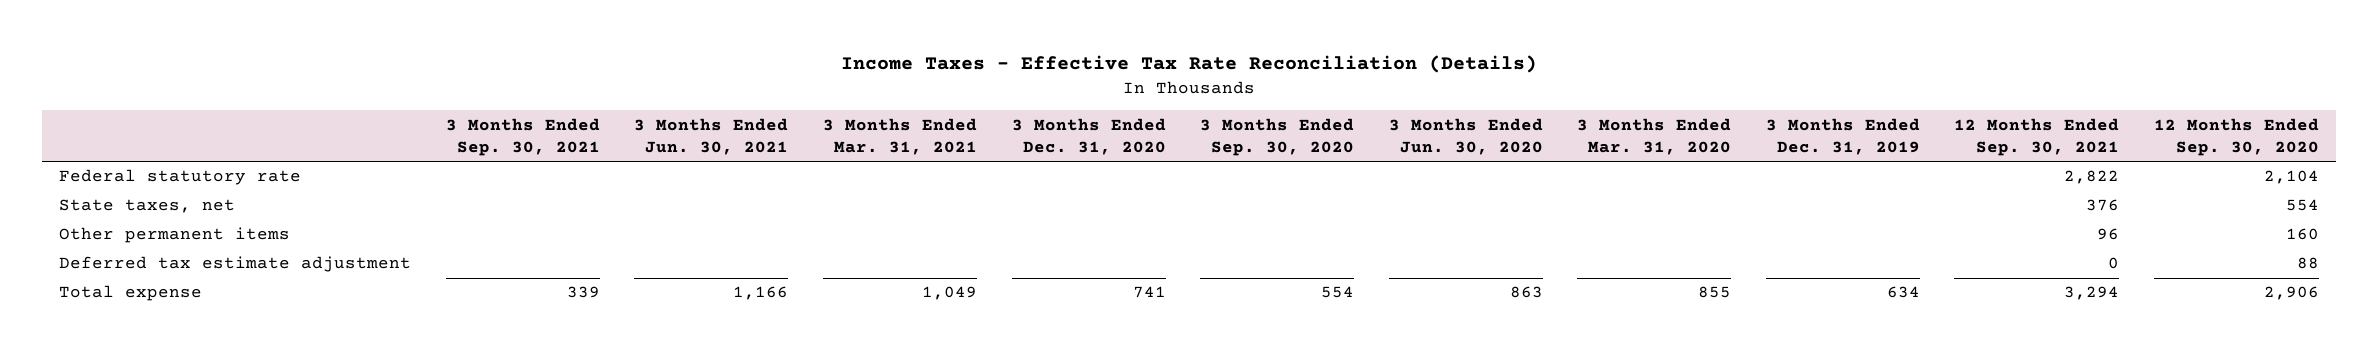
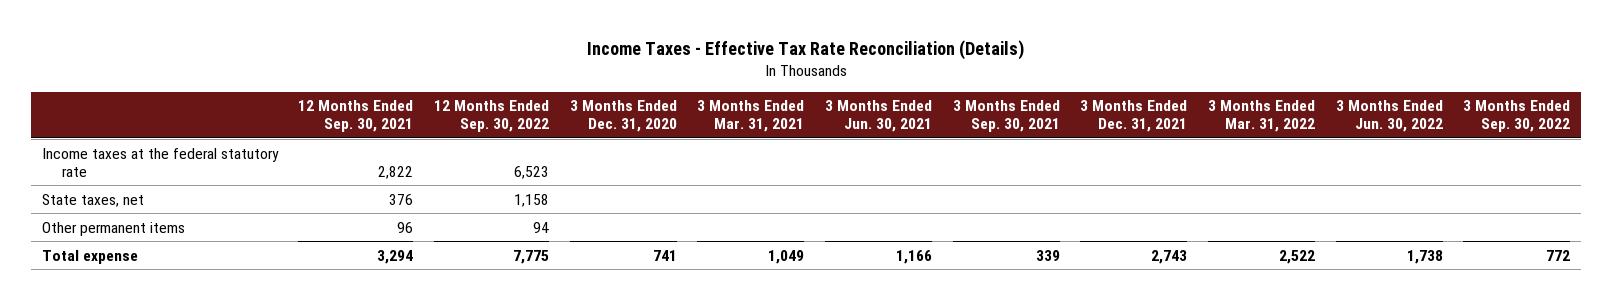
[1200,117,1355,157] 3 Months Ended Sep. 30, 2020 -> none
[1388,117,1543,156] 3 Months Ended Jun. 30, 2020 -> none
[1577,117,1732,156] 3 Months Ended Mar. 31, 2020 -> none
[1765,117,1920,156] 3 Months Ended Dec. 31, 2019 -> none
[2153,117,2319,157] 12 Months Ended Sep. 30, 2020 -> none
none -> [434,100,550,133] 12 Months Ended Sep. 30, 2022
none -> [1080,100,1188,133] 3 Months Ended Dec. 31, 2021
none -> [1208,100,1316,133] 3 Months Ended Mar. 31, 2022
none -> [1335,100,1443,133] 3 Months Ended Jun. 30, 2022
none -> [1463,100,1571,133] 3 Months Ended Sep. 30, 2022
[59,169,302,186] Federal statutory rate -> [41,147,279,177] Income taxes at the federal statutory rate
[59,256,412,273] Deferred tax estimate adjustment -> none

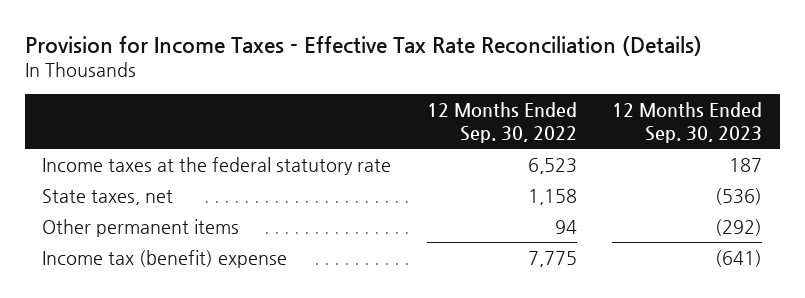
[587,40,1025,61] Income Taxes - Effective Tax Rate Reconciliation (Details) -> [24,36,702,57] Provision for Income Taxes - Effective Tax Rate Reconciliation (Details)
[298,100,414,133] 12 Months Ended Sep. 30, 2021 -> none
[569,100,677,133] 3 Months Ended Dec. 31, 2020 -> none
[697,100,805,133] 3 Months Ended Mar. 31, 2021 -> none
[825,100,933,133] 3 Months Ended Jun. 30, 2021 -> none
[952,100,1060,133] 3 Months Ended Sep. 30, 2021 -> none
[1080,100,1188,133] 3 Months Ended Dec. 31, 2021 -> none
[1208,100,1316,133] 3 Months Ended Mar. 31, 2022 -> none
[1335,100,1443,133] 3 Months Ended Jun. 30, 2022 -> none
[1463,100,1571,133] 3 Months Ended Sep. 30, 2022 -> none
none -> [612,101,763,143] 12 Months Ended Sep. 30, 2023
[41,249,138,264] Total expense -> [42,249,288,268] Income tax (benefit) expense

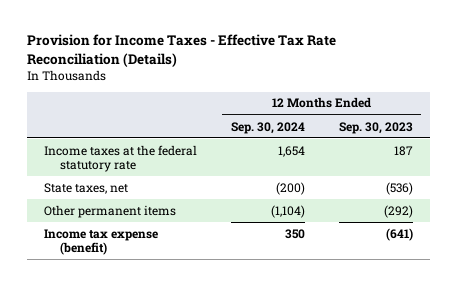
[426,101,577,143] 12 Months Ended Sep. 30, 2022 -> none
none -> [230,121,305,134] Sep. 30, 2024
[42,249,288,268] Income tax (benefit) expense -> [43,228,158,255] Income tax expense (benefit)

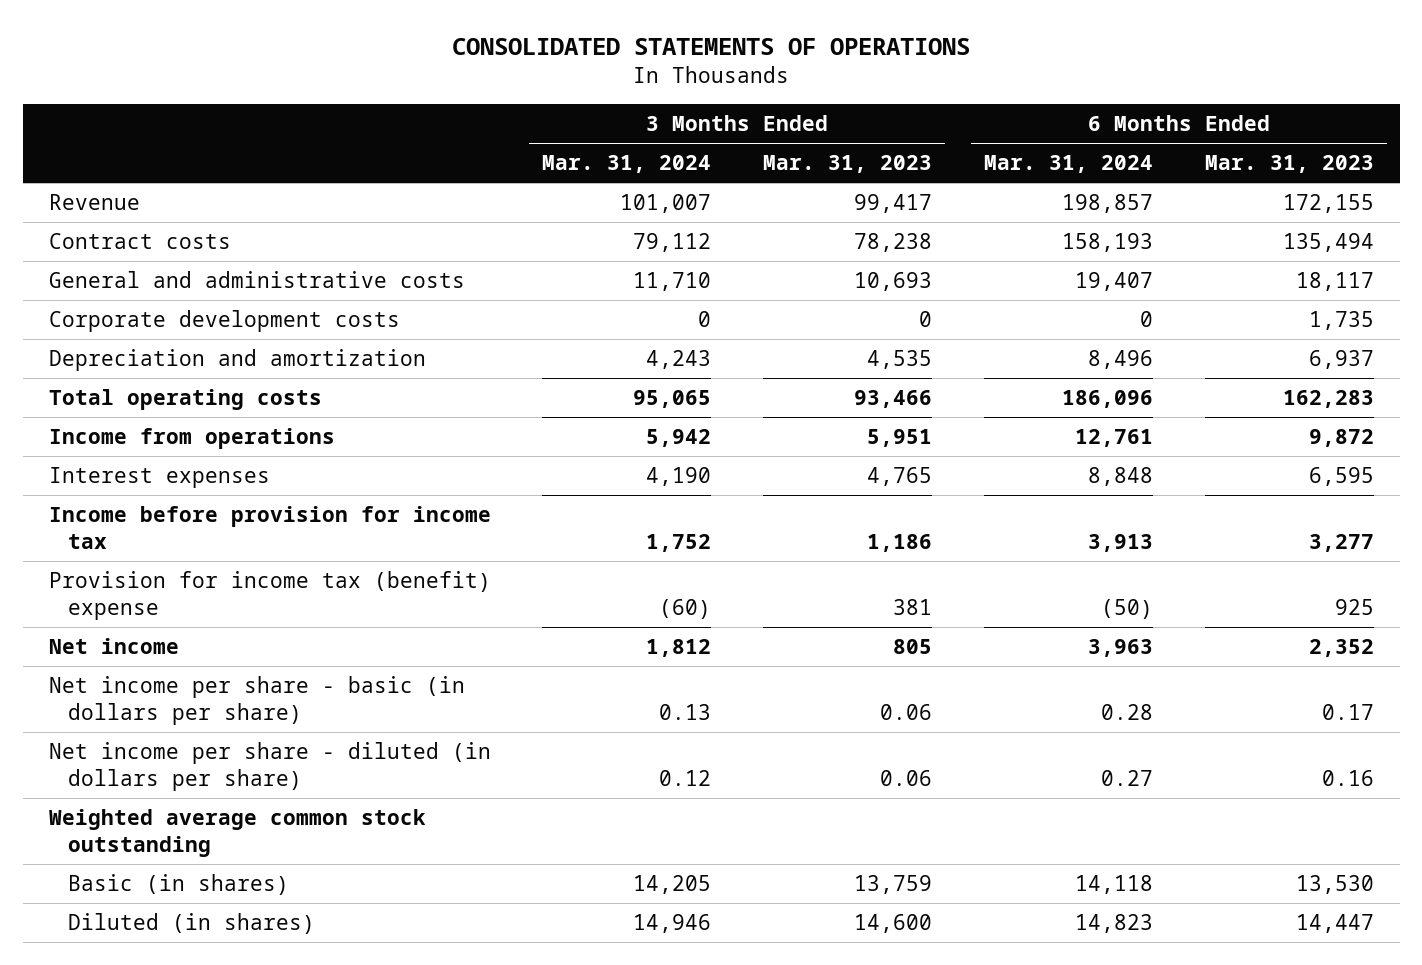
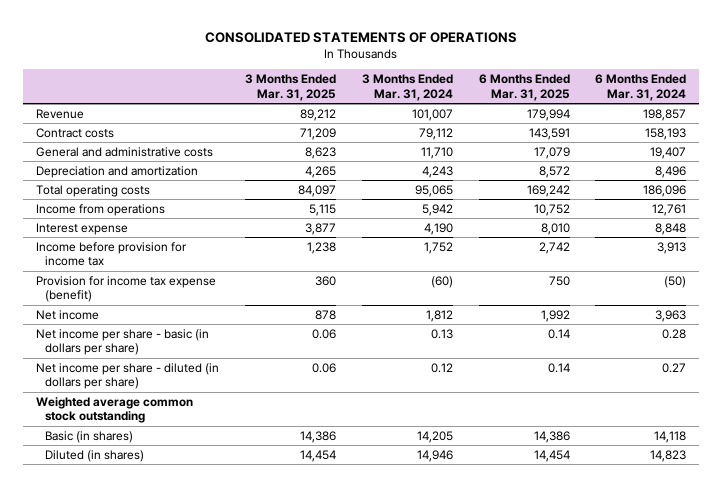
[763,155,933,174] Mar. 31, 2023 -> none
[1204,155,1374,174] Mar. 31, 2023 -> none
none -> [245,74,337,101] 3 Months Ended Mar. 31, 2025
none -> [478,74,570,101] 6 Months Ended Mar. 31, 2025
[48,310,400,333] Corporate development costs -> none
[48,467,270,489] Interest expenses -> [36,222,129,235] Interest expense
[48,571,491,621] Provision for income tax (benefit) expense -> [36,275,217,303] Provision for income tax expense (benefit)

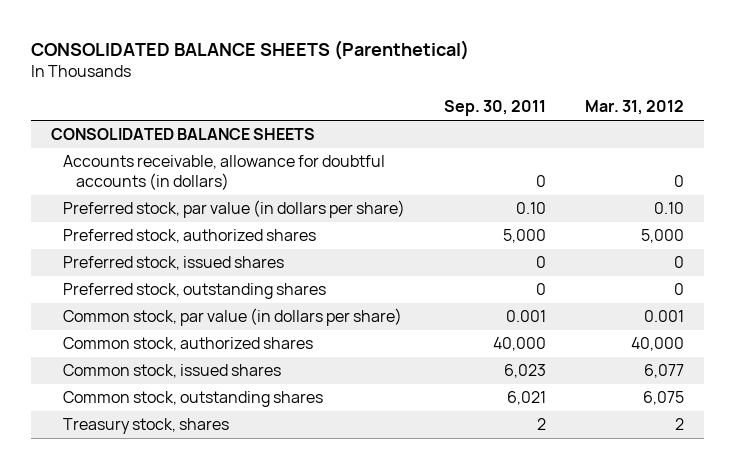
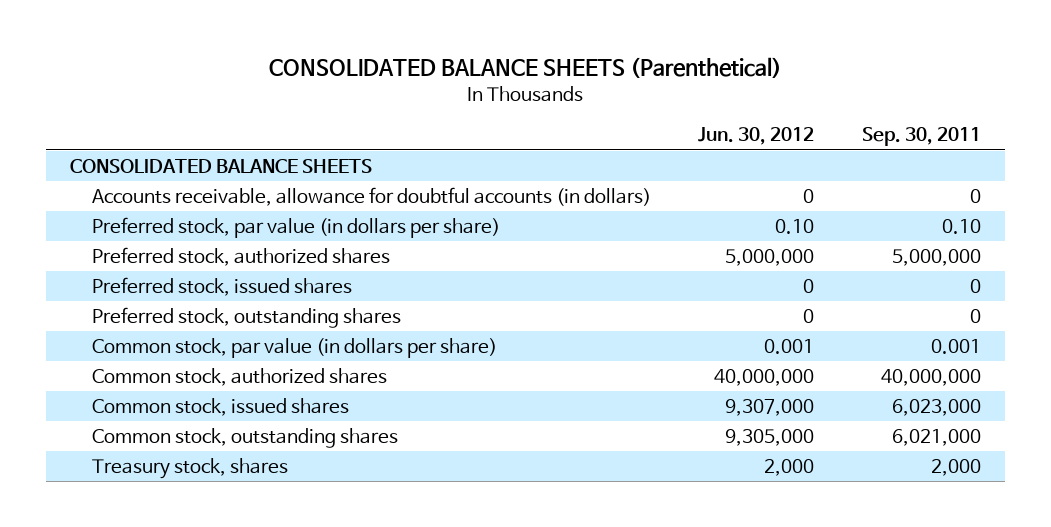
[585,100,685,116] Mar. 31, 2012 -> none
none -> [698,127,815,146] Jun. 30, 2012
[503,229,547,244] 5,000 -> [891,248,981,266] 5,000,000
[493,337,547,352] 40,000 -> [880,368,981,386] 40,000,000
[504,364,547,379] 6,023 -> [891,398,981,416] 6,023,000
[507,391,547,406] 6,021 -> [891,428,981,446] 6,021,000
[537,418,547,431] 2 -> [930,458,981,476] 2,000

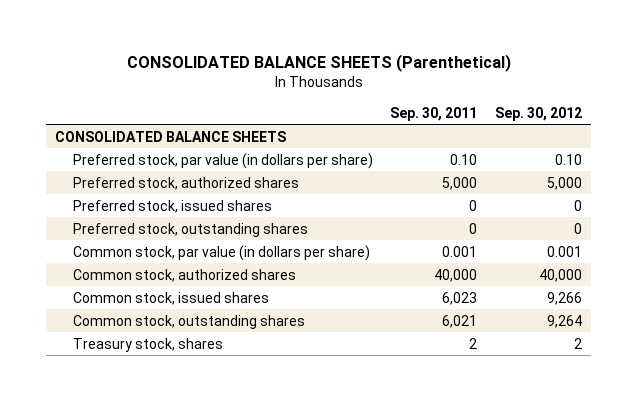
[698,127,815,146] Jun. 30, 2012 -> none
none -> [494,106,582,121] Sep. 30, 2012
[91,186,651,206] Accounts receivable, allowance for doubtful accounts (in dollars) -> none
[891,248,981,266] 5,000,000 -> [442,176,478,190] 5,000
[880,368,981,386] 40,000,000 -> [434,268,478,282] 40,000
[891,398,981,416] 6,023,000 -> [442,291,478,305] 6,023
[891,428,981,446] 6,021,000 -> [442,314,478,328] 6,021
[930,458,981,476] 2,000 -> [469,337,478,349] 2

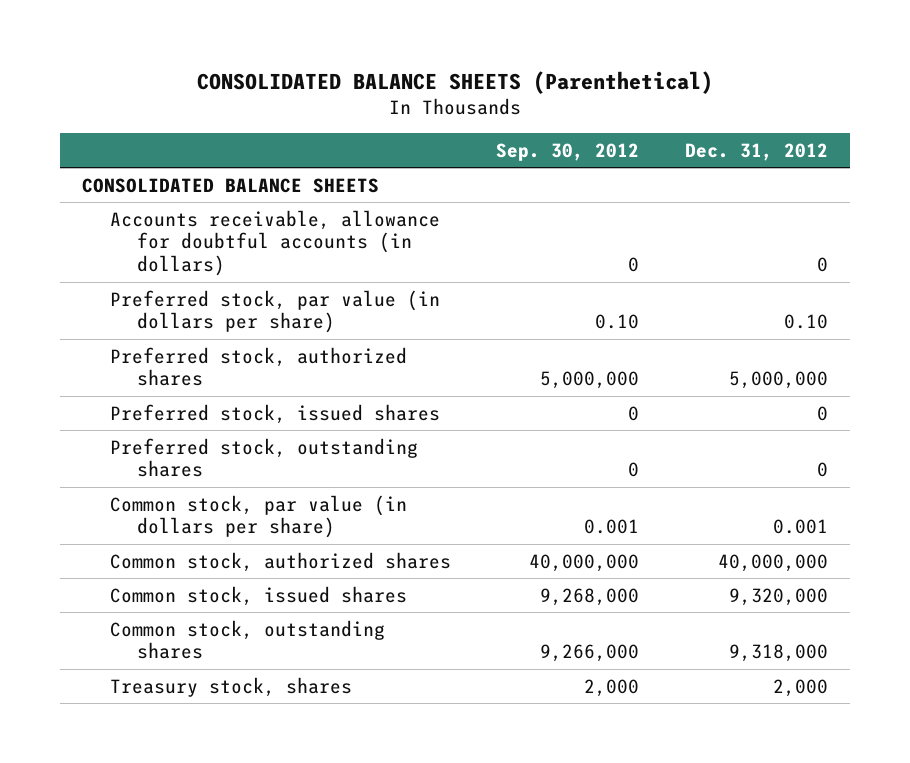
[390,106,478,121] Sep. 30, 2011 -> none
none -> [684,142,828,161] Dec. 31, 2012
none -> [109,209,440,277] Accounts receivable, allowance for doubtful accounts (in dollars)
[546,176,582,190] 5,000 -> [540,371,640,390] 5,000,000
[538,268,582,282] 40,000 -> [529,553,640,572] 40,000,000
[546,291,582,305] 9,266 -> [540,587,640,606] 9,268,000
[546,314,582,328] 9,264 -> [540,644,640,663] 9,266,000
[573,337,582,349] 2 -> [584,678,640,697] 2,000

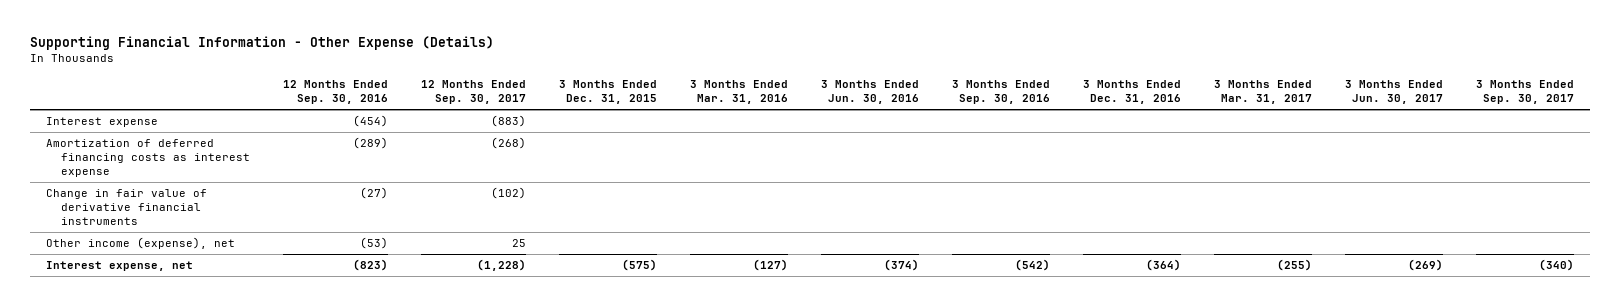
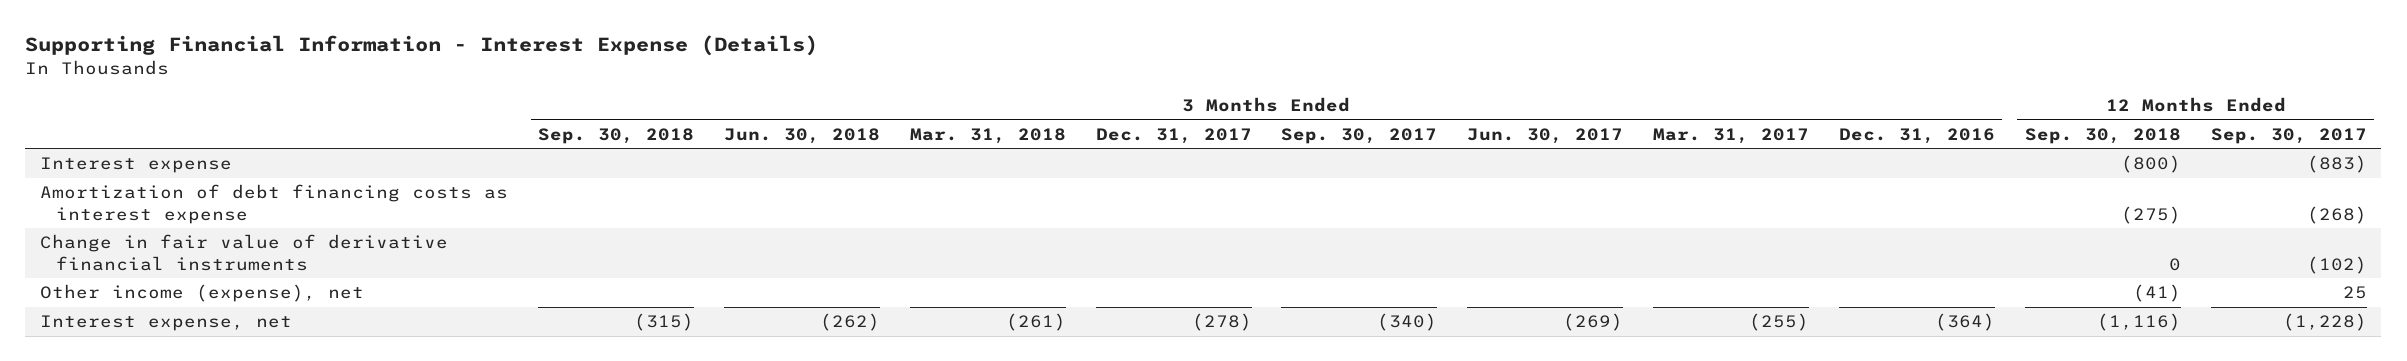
[30,36,495,51] Supporting Financial Information - Other Expense (Details) -> [25,35,819,57] Supporting Financial Information - Interest Expense (Details)
[283,80,389,105] 12 Months Ended Sep. 30, 2016 -> none
[559,80,658,105] 3 Months Ended Dec. 31, 2015 -> none
[690,80,789,105] 3 Months Ended Mar. 31, 2016 -> none
[821,80,920,105] 3 Months Ended Jun. 30, 2016 -> none
[951,80,1050,105] 3 Months Ended Sep. 30, 2016 -> none
none -> [538,127,695,144] Sep. 30, 2018
none -> [723,127,880,144] Jun. 30, 2018
none -> [909,127,1066,144] Mar. 31, 2018
none -> [1095,127,1252,144] Dec. 31, 2017
none -> [2024,127,2181,144] Sep. 30, 2018
[46,138,251,177] Amortization of deferred financing costs as interest expense -> [40,184,509,224] Amortization of debt financing costs as interest expense

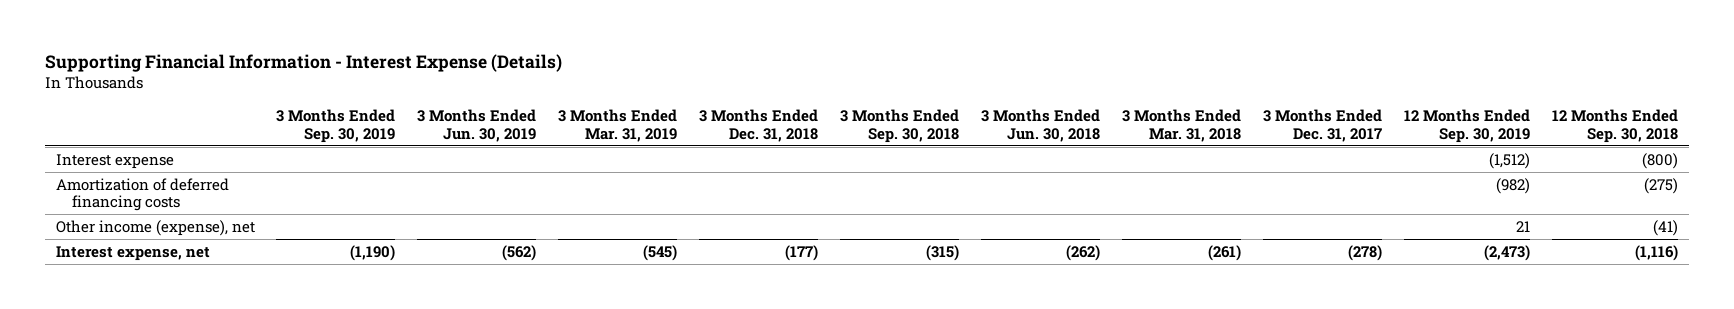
[1281,127,1438,144] Sep. 30, 2017 -> none
[1467,127,1624,144] Jun. 30, 2017 -> none
[1653,127,1810,144] Mar. 31, 2017 -> none
[1838,127,1995,144] Dec. 31, 2016 -> none
[2210,127,2367,144] Sep. 30, 2017 -> none
none -> [276,109,396,143] 3 Months Ended Sep. 30, 2019
none -> [417,109,537,142] 3 Months Ended Jun. 30, 2019
none -> [558,109,678,142] 3 Months Ended Mar. 31, 2019
none -> [699,109,819,142] 3 Months Ended Dec. 31, 2018
none -> [1404,109,1531,143] 12 Months Ended Sep. 30, 2019
[40,234,449,271] Change in fair value of derivative financial instruments -> none
[40,184,509,224] Amortization of debt financing costs as interest expense -> [55,177,229,212] Amortization of deferred financing costs

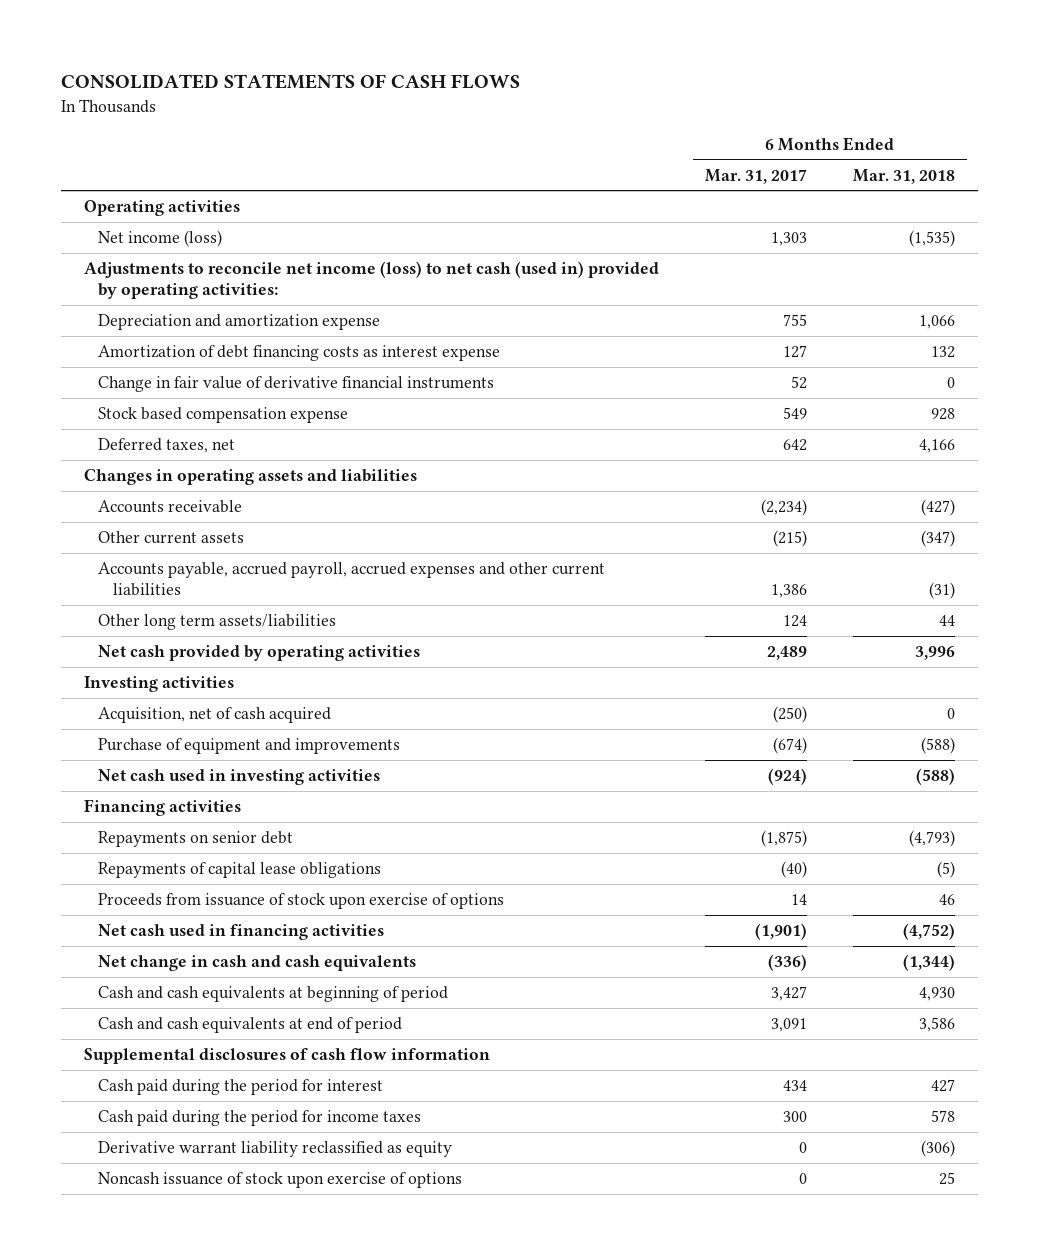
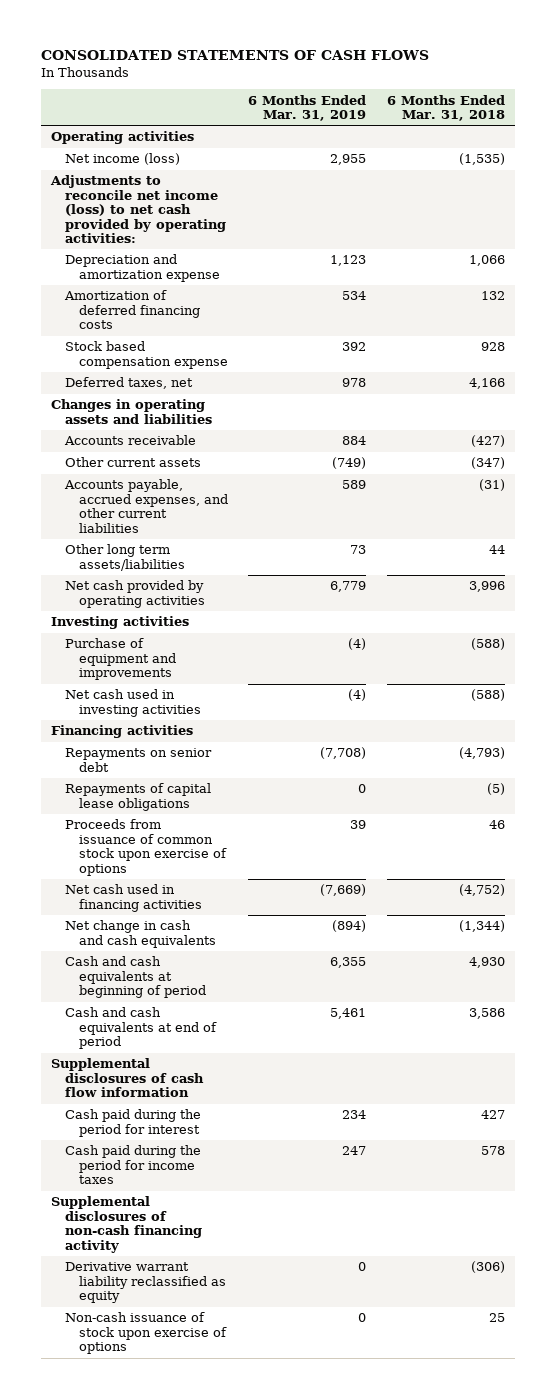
[704,168,807,184] Mar. 31, 2017 -> none
none -> [248,94,367,122] 6 Months Ended Mar. 31, 2019
[83,260,659,300] Adjustments to reconcile net income (loss) to net cash (used in) provided by operating activities: -> [50,175,227,244] Adjustments to reconcile net income (loss) to net cash provided by operating activities:
[98,375,495,392] Change in fair value of derivative financial instruments -> none
[98,344,501,361] Amortization of debt financing costs as interest expense -> [64,290,200,330] Amortization of deferred financing costs
[98,561,606,597] Accounts payable, accrued payroll, accrued expenses and other current liabilities -> [64,479,228,533] Accounts payable, accrued expenses, and other current liabilities
[98,706,332,723] Acquisition, net of cash acquired -> none
[98,892,505,909] Proceeds from issuance of stock upon exercise of options -> [65,819,227,876] Proceeds from issuance of common stock upon exercise of options
none -> [51,1196,203,1253] Supplemental disclosures of non-cash financing activity
[98,1171,463,1188] Noncash issuance of stock upon exercise of options -> [65,1312,227,1355] Non-cash issuance of stock upon exercise of options

